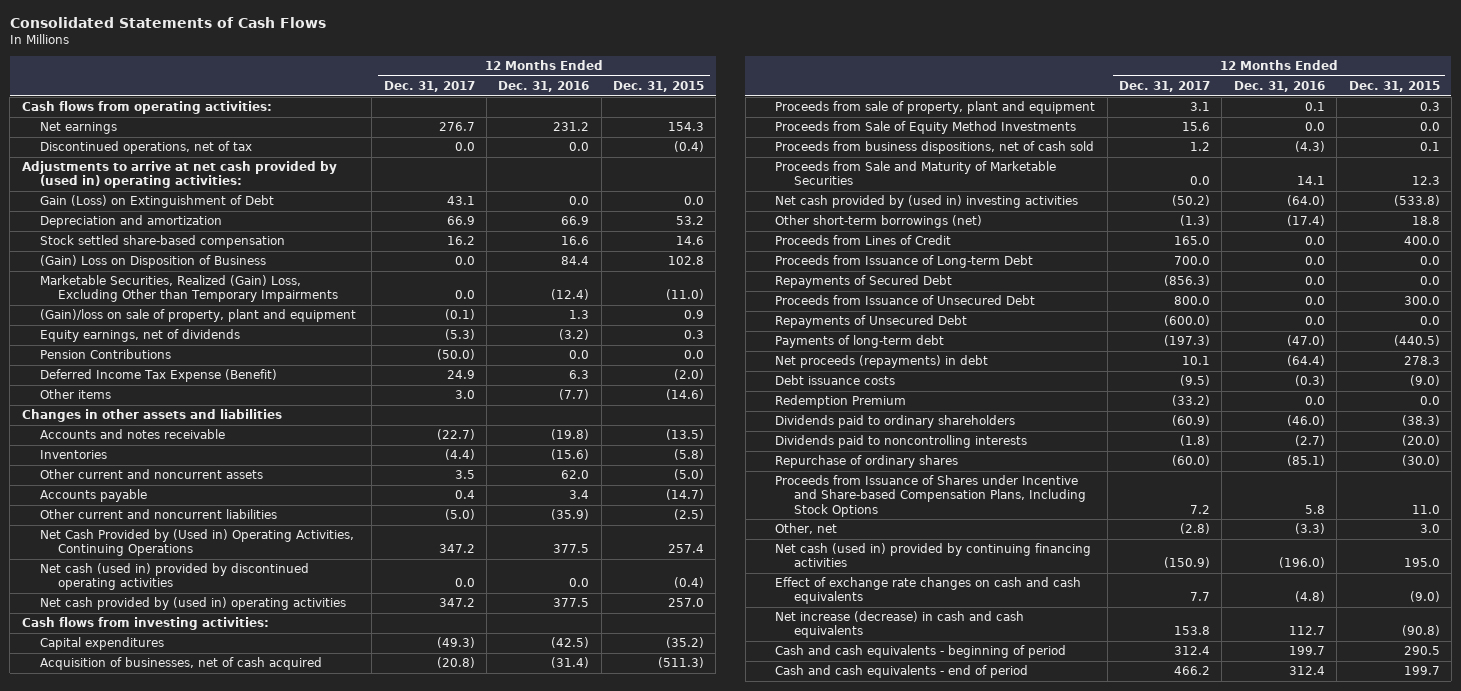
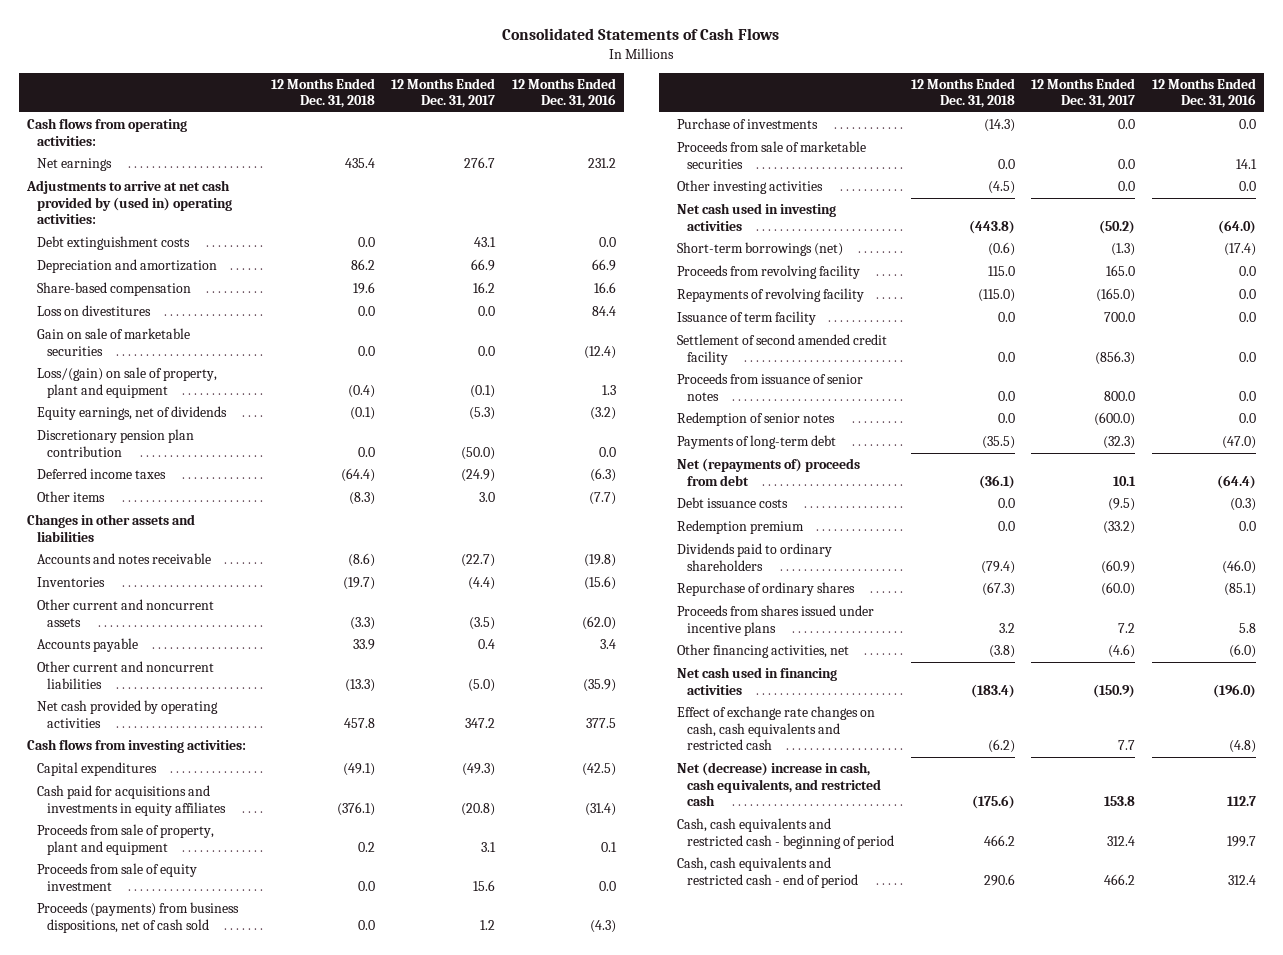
[613,81,705,93] Dec. 31, 2015 -> none
none -> [270,77,375,109] 12 Months Ended Dec. 31, 2018
[39,141,252,155] Discontinued operations, net of tax -> none
[39,195,274,209] Gain (Loss) on Extinguishment of Debt -> [37,236,191,251] Debt extinguishment costs
[39,235,285,249] Stock settled share-based compensation -> [37,282,192,297] Share-based compensation
[39,255,266,269] (Gain) Loss on Disposition of Business -> [37,305,152,317] Loss on divestitures
[39,275,339,303] Marketable Securities, Realized (Gain) Loss, Excluding Other than Temporary Impairments -> [37,328,191,356] Gain on sale of marketable securities
[39,309,356,323] (Gain)/loss on sale of property, plant and equipment -> [37,367,218,398] Loss/(gain) on sale of property, plant and equipment
[39,349,171,360] Pension Contributions -> [37,429,195,457] Discretionary pension plan contribution
[39,369,277,383] Deferred Income Tax Expense (Benefit) -> [37,468,167,480] Deferred income taxes
[446,370,475,380] 24.9 -> [461,469,496,483] (24.9)
[569,370,590,380] 6.3 -> [589,468,616,483] (6.3)
[454,470,475,480] 3.5 -> [469,616,496,630] (3.5)
[561,470,590,480] 62.0 -> [581,615,616,630] (62.0)
[39,529,354,557] Net Cash Provided by (Used in) Operating Activities, Continuing Operations -> none
[39,563,309,591] Net cash (used in) provided by discontinued operating activities -> none
[39,597,346,611] Net cash provided by (used in) operating activities -> [37,700,219,728] Net cash provided by operating activities
[39,657,322,671] Acquisition of businesses, net of cash acquired -> [37,785,227,816] Cash paid for acquisitions and investments in equity affiliates
[775,121,1077,135] Proceeds from Sale of Equity Method Investments -> [37,863,198,891] Proceeds from sale of equity investment
[775,141,1095,155] Proceeds from business dispositions, net of cash sold -> [37,902,240,933] Proceeds (payments) from business dispositions, net of cash sold
none -> [677,118,819,130] Purchase of investments
[775,161,1057,186] Proceeds from Sale and Maturity of Marketable Securities -> [677,141,867,169] Proceeds from sale of marketable securities
none -> [677,180,824,195] Other investing activities
[775,195,1079,209] Net cash provided by (used in) investing activities -> [677,203,837,231] Net cash used in investing activities
[775,215,983,229] Other short-term borrowings (net) -> [677,242,844,257] Short-term borrowings (net)
[775,235,952,246] Proceeds from Lines of Credit -> [677,265,861,280] Proceeds from revolving facility
none -> [677,288,865,303] Repayments of revolving facility
[775,255,1034,269] Proceeds from Issuance of Long-term Debt -> [677,311,817,326] Issuance of term facility
[775,275,953,289] Repayments of Secured Debt -> [677,334,888,365] Settlement of second amended credit facility
[775,295,1036,306] Proceeds from Issuance of Unsecured Debt -> [677,373,864,401] Proceeds from issuance of senior notes
[775,315,968,329] Repayments of Unsecured Debt -> [677,412,836,427] Redemption of senior notes
[1164,335,1211,347] (197.3) -> [1103,436,1136,450] (32.3)
[775,355,989,369] Net proceeds (repayments) in debt -> [677,458,861,486] Net (repayments of) proceeds from debt
[775,395,907,409] Redemption Premium -> [677,520,805,535] Redemption premium
[775,435,1028,449] Dividends paid to noncontrolling interests -> none
[775,475,1086,517] Proceeds from Issuance of Shares under Incentive and Share-based Compensation Plans, Including Stock Options -> [677,605,875,636] Proceeds from shares issued under incentive plans
[775,523,838,535] Other, net -> [677,644,850,659] Other financing activities, net
[1180,523,1211,535] (2.8) -> [1108,644,1136,659] (4.6)
[1294,523,1325,535] (3.3) -> [1228,644,1256,659] (6.0)
[775,543,1092,568] Net cash (used in) provided by continuing financing activities -> [677,667,838,695] Net cash used in financing activities
[775,577,1082,605] Effect of exchange rate changes on cash and cash equivalents -> [677,706,876,751] Effect of exchange rate changes on cash, cash equivalents and restricted cash
[775,611,1025,639] Net increase (decrease) in cash and cash equivalents -> [677,762,882,807] Net (decrease) increase in cash, cash equivalents, and restricted cash
[775,645,1067,659] Cash and cash equivalents - beginning of period -> [677,818,895,849] Cash, cash equivalents and restricted cash - beginning of period
[775,665,1029,679] Cash and cash equivalents - end of period -> [677,857,859,888] Cash, cash equivalents and restricted cash - end of period

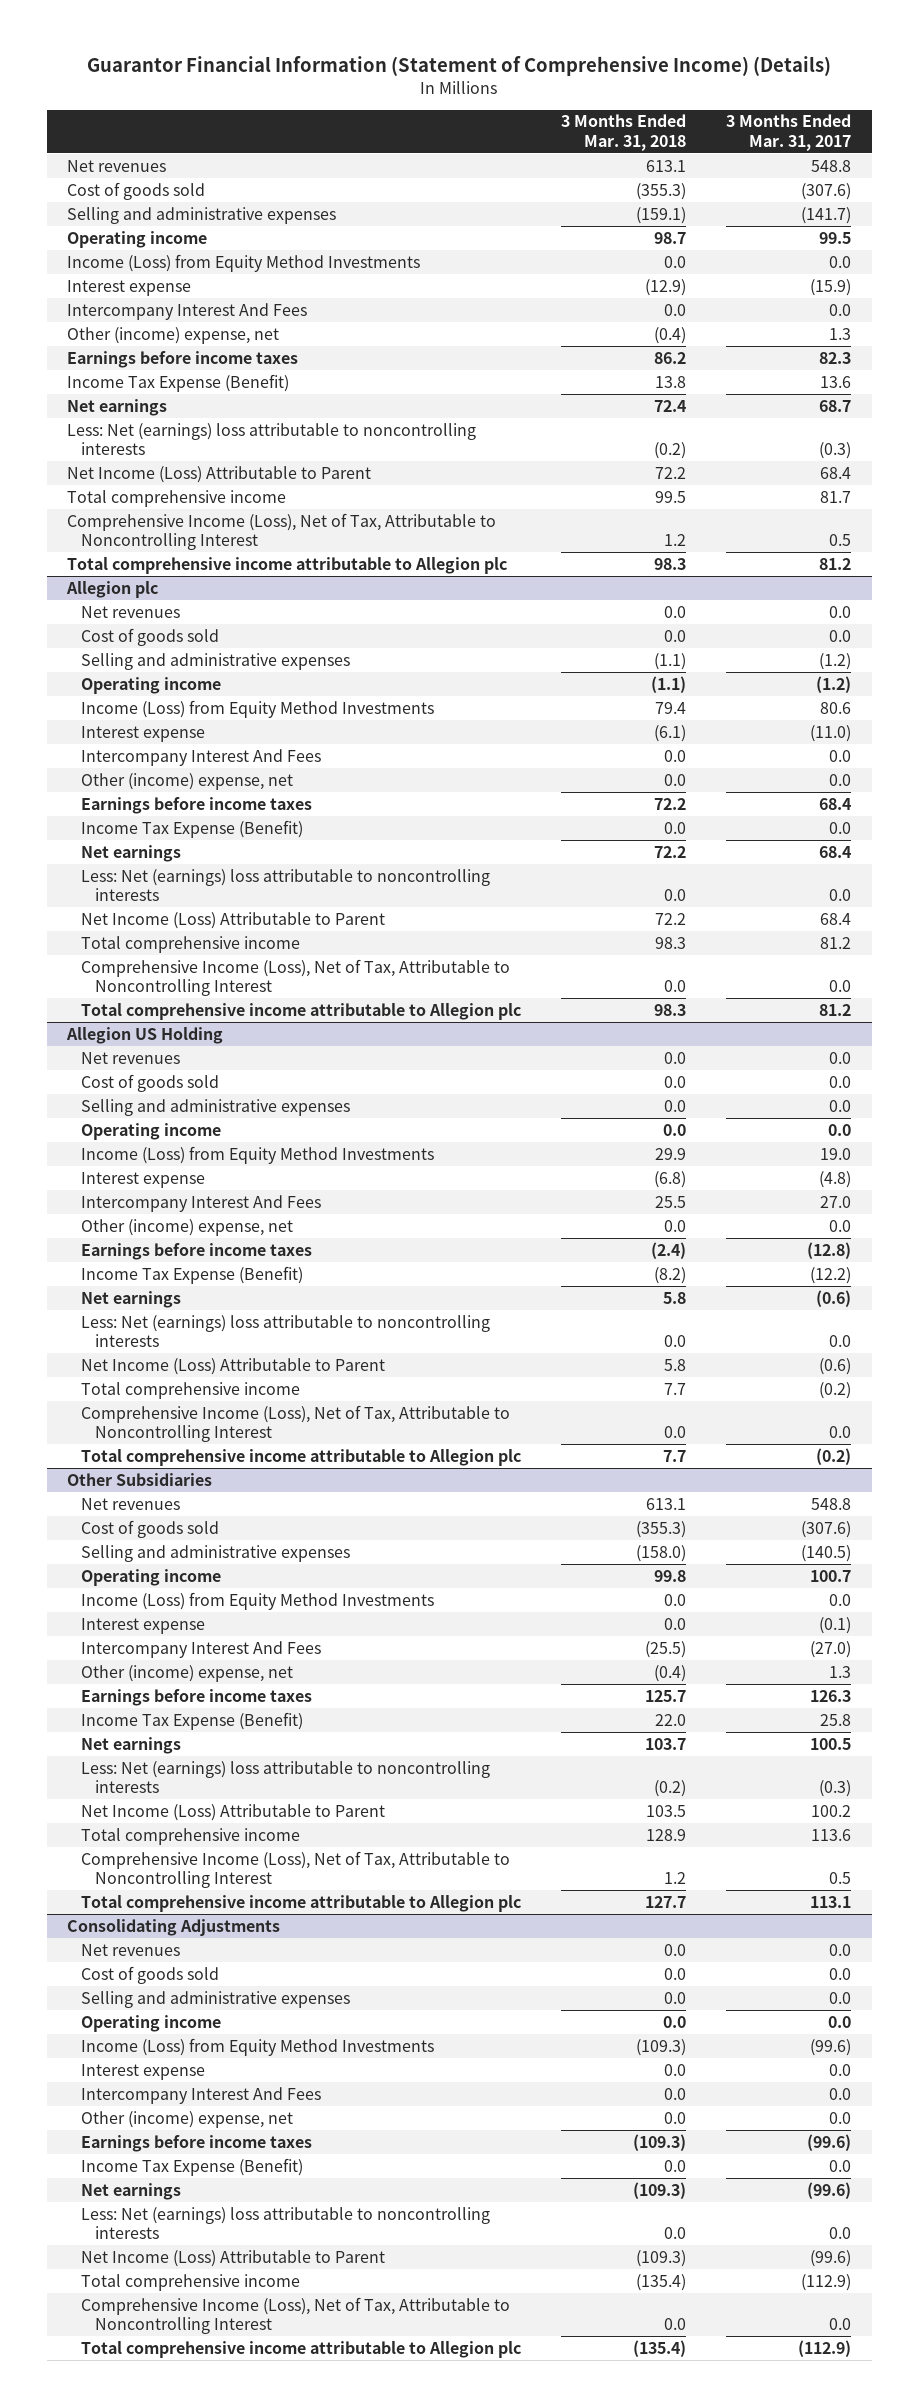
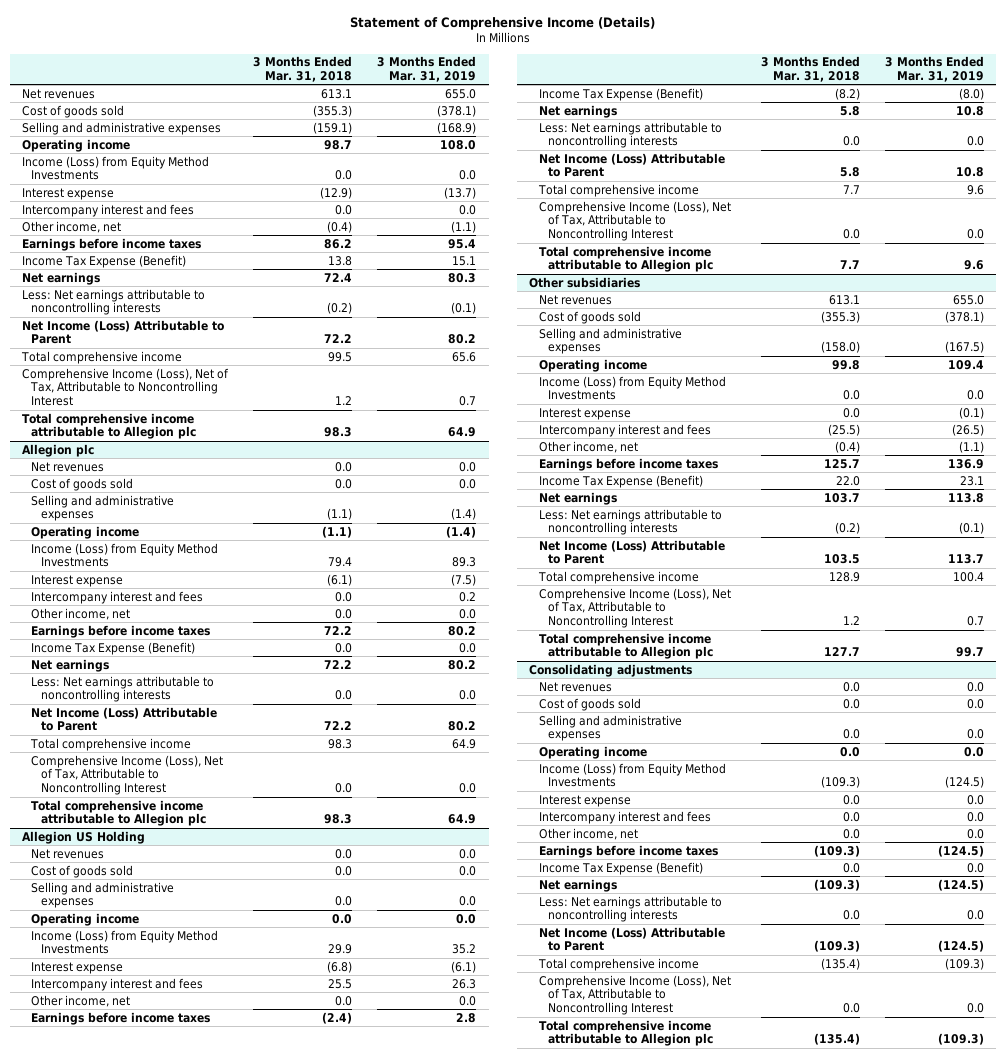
[87,55,832,76] Guarantor Financial Information (Statement of Comprehensive Income) (Details) -> [349,17,655,31] Statement of Comprehensive Income (Details)
[726,114,852,151] 3 Months Ended Mar. 31, 2017 -> none
none -> [377,56,477,83] 3 Months Ended Mar. 31, 2019
[67,302,308,320] Intercompany Interest And Fees -> [22,203,195,217] Intercompany interest and fees
[67,326,280,344] Other (income) expense, net -> [22,220,122,233] Other income, net
[67,422,477,456] Less: Net (earnings) loss attributable to noncontrolling interests -> [22,288,206,316] Less: Net earnings attributable to noncontrolling interests
[80,748,321,766] Intercompany Interest And Fees -> [31,590,204,604] Intercompany interest and fees
[80,772,293,790] Other (income) expense, net -> [31,607,131,620] Other income, net
[80,868,490,902] Less: Net (earnings) loss attributable to noncontrolling interests -> [31,675,215,703] Less: Net earnings attributable to noncontrolling interests
[80,1194,321,1212] Intercompany Interest And Fees -> [31,977,204,991] Intercompany interest and fees
[80,1218,293,1236] Other (income) expense, net -> [31,994,131,1007] Other income, net
[80,1314,490,1348] Less: Net (earnings) loss attributable to noncontrolling interests -> [538,121,722,149] Less: Net earnings attributable to noncontrolling interests
[67,1472,213,1486] Other Subsidiaries -> [529,276,641,288] Other subsidiaries
[80,1640,321,1658] Intercompany Interest And Fees -> [538,423,711,437] Intercompany interest and fees
[80,1664,293,1682] Other (income) expense, net -> [538,440,638,453] Other income, net
[80,1760,490,1794] Less: Net (earnings) loss attributable to noncontrolling interests -> [538,508,722,536] Less: Net earnings attributable to noncontrolling interests
[67,1918,281,1936] Consolidating Adjustments -> [529,663,693,677] Consolidating adjustments
[80,2086,321,2104] Intercompany Interest And Fees -> [538,810,711,824] Intercompany interest and fees
[80,2110,293,2128] Other (income) expense, net -> [538,827,638,840] Other income, net
[80,2206,490,2240] Less: Net (earnings) loss attributable to noncontrolling interests -> [538,895,722,923] Less: Net earnings attributable to noncontrolling interests

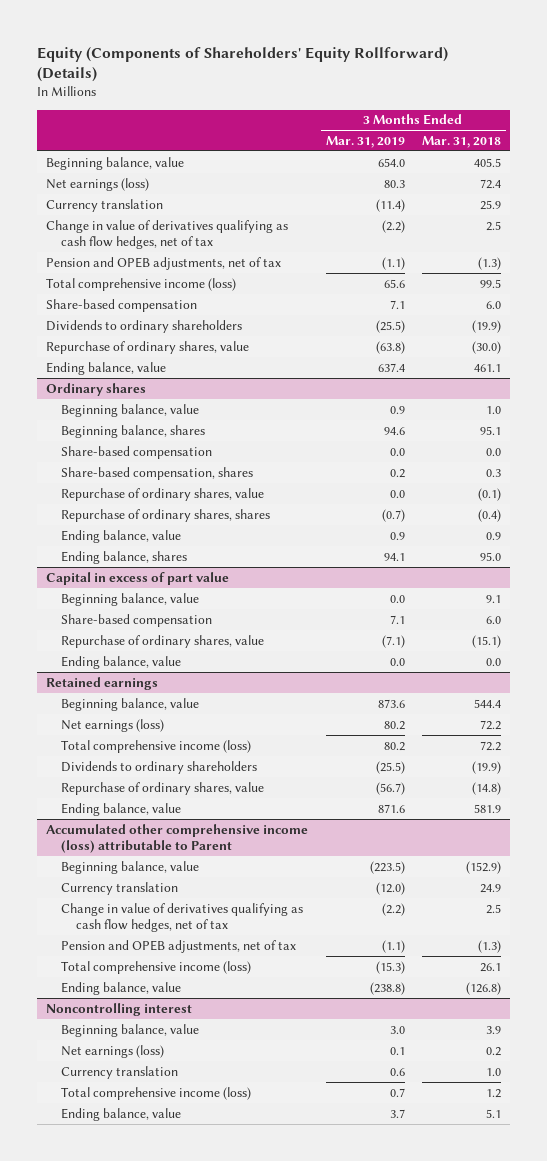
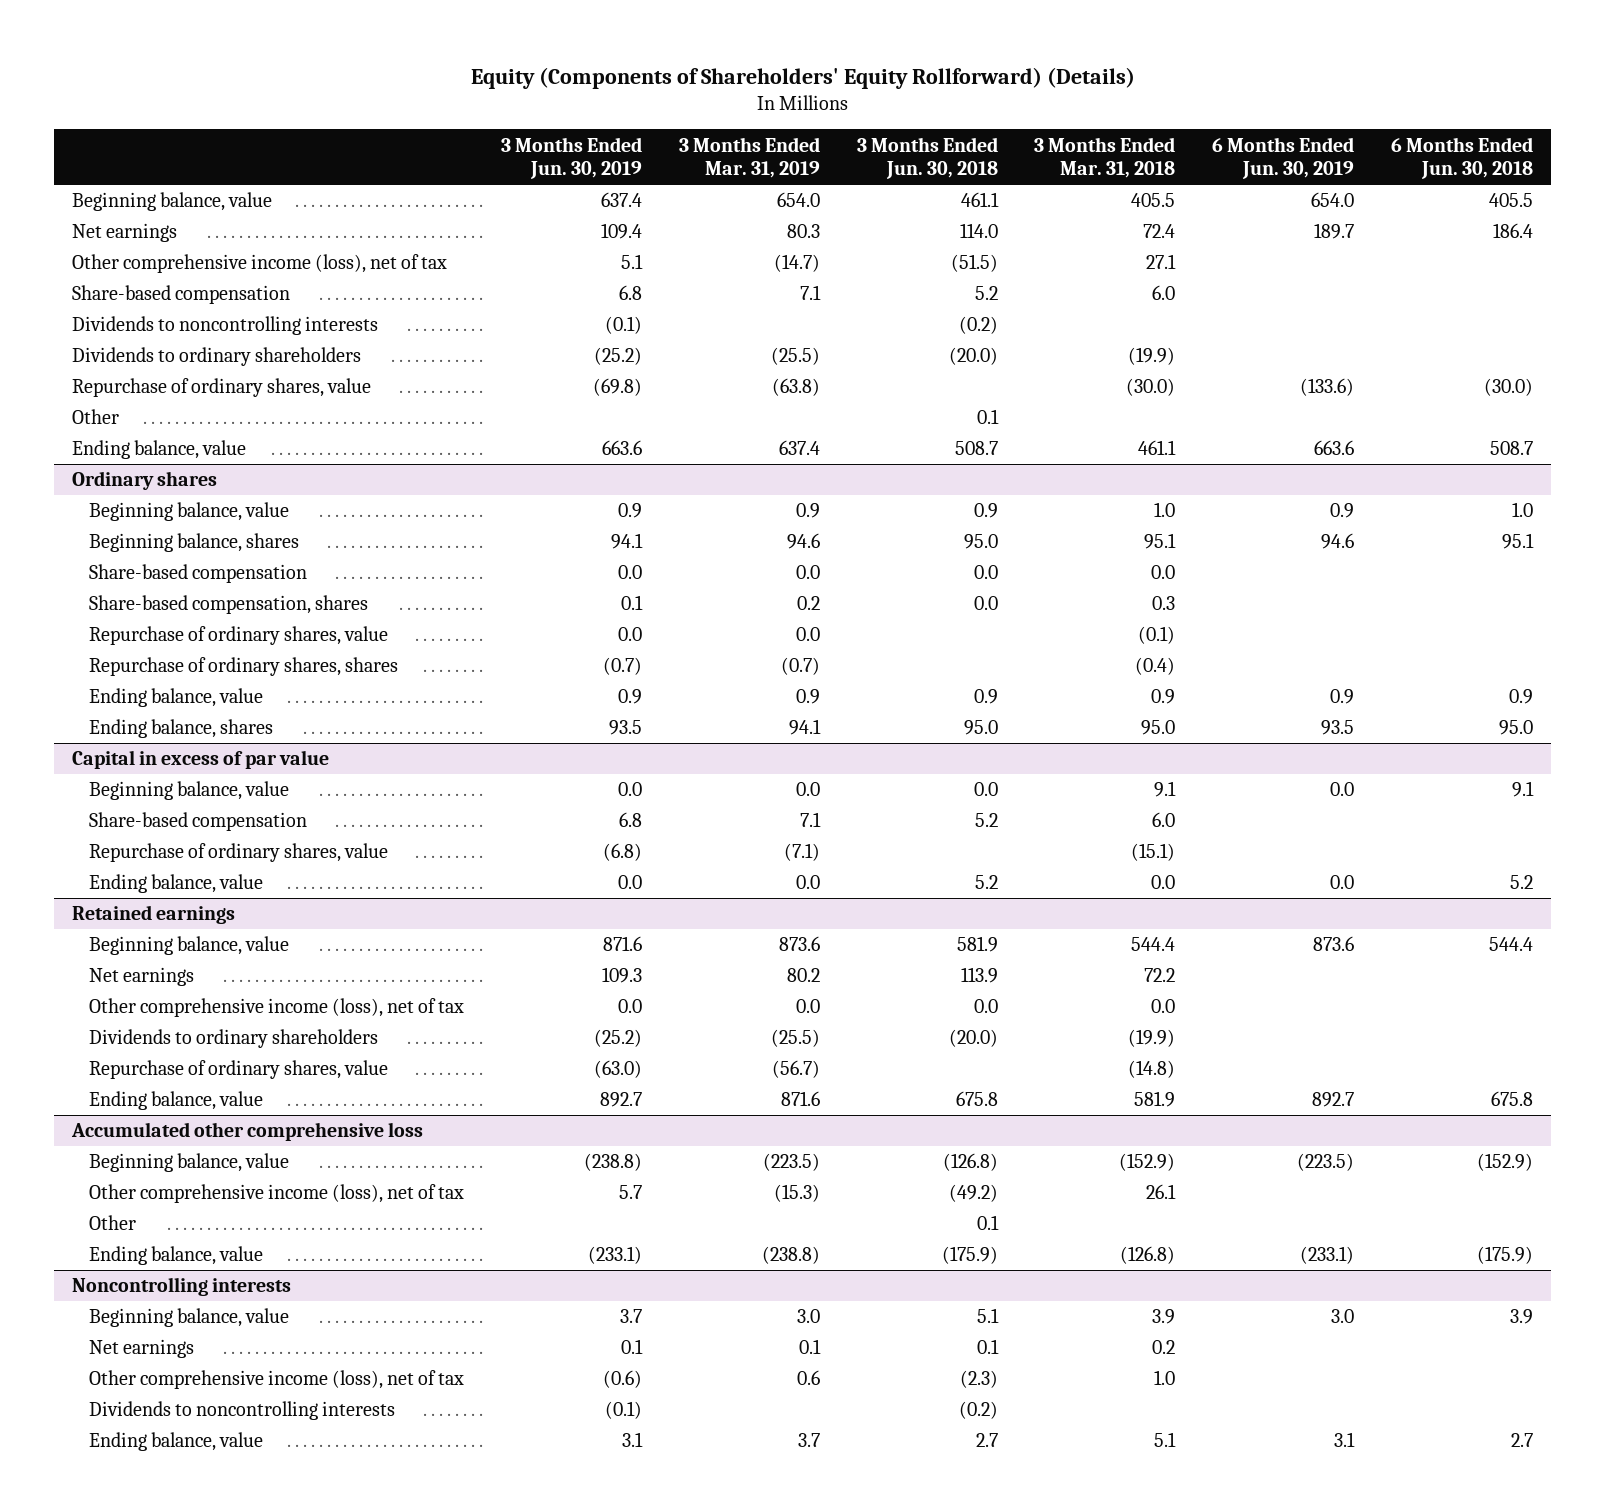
none -> [501,136,643,180] 3 Months Ended Jun. 30, 2019
none -> [856,136,998,180] 3 Months Ended Jun. 30, 2018
none -> [1212,136,1355,180] 6 Months Ended Jun. 30, 2019
none -> [1390,136,1533,180] 6 Months Ended Jun. 30, 2018
[45,198,163,212] Currency translation -> none
[45,219,288,250] Change in value of derivatives qualifying as cash flow hedges, net of tax -> none
[45,256,281,270] Pension and OPEB adjustments, net of tax -> none
[45,277,236,291] Total comprehensive income (loss) -> none
[45,177,149,191] Net earnings (loss) -> [72,223,178,243] Net earnings
none -> [72,254,448,274] Other comprehensive income (loss), net of tax
none -> [72,316,379,336] Dividends to noncontrolling interests
none -> [72,409,120,425] Other
[45,571,229,585] Capital in excess of part value -> [72,750,330,770] Capital in excess of par value
[61,739,252,753] Total comprehensive income (loss) -> none
[61,718,165,732] Net earnings (loss) -> [89,967,195,987] Net earnings
none -> [89,998,465,1018] Other comprehensive income (loss), net of tax
[45,823,308,854] Accumulated other comprehensive income (loss) attributable to Parent -> [71,1122,424,1142] Accumulated other comprehensive loss
[61,881,179,895] Currency translation -> none
[61,902,304,933] Change in value of derivatives qualifying as cash flow hedges, net of tax -> none
[61,939,297,953] Pension and OPEB adjustments, net of tax -> none
[61,960,252,974] Total comprehensive income (loss) -> [89,1184,465,1204] Other comprehensive income (loss), net of tax
none -> [89,1215,137,1231] Other
[45,1002,192,1016] Noncontrolling interest -> [72,1277,292,1297] Noncontrolling interests
[61,1065,179,1079] Currency translation -> none
[61,1086,252,1100] Total comprehensive income (loss) -> none
[61,1044,165,1058] Net earnings (loss) -> [89,1339,195,1359] Net earnings
none -> [89,1370,465,1390] Other comprehensive income (loss), net of tax
none -> [89,1401,396,1421] Dividends to noncontrolling interests

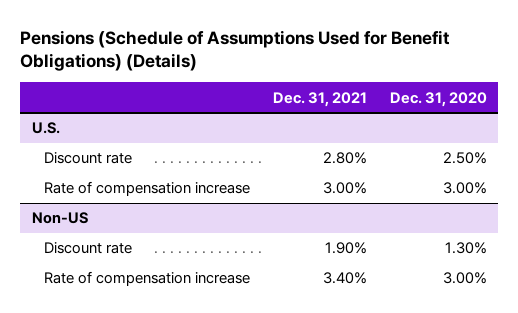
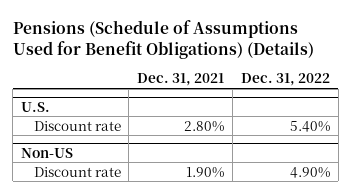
[389,91,487,107] Dec. 31, 2020 -> none
none -> [240,73,330,87] Dec. 31, 2022
[44,181,251,197] Rate of compensation increase -> none
[44,271,251,287] Rate of compensation increase -> none

